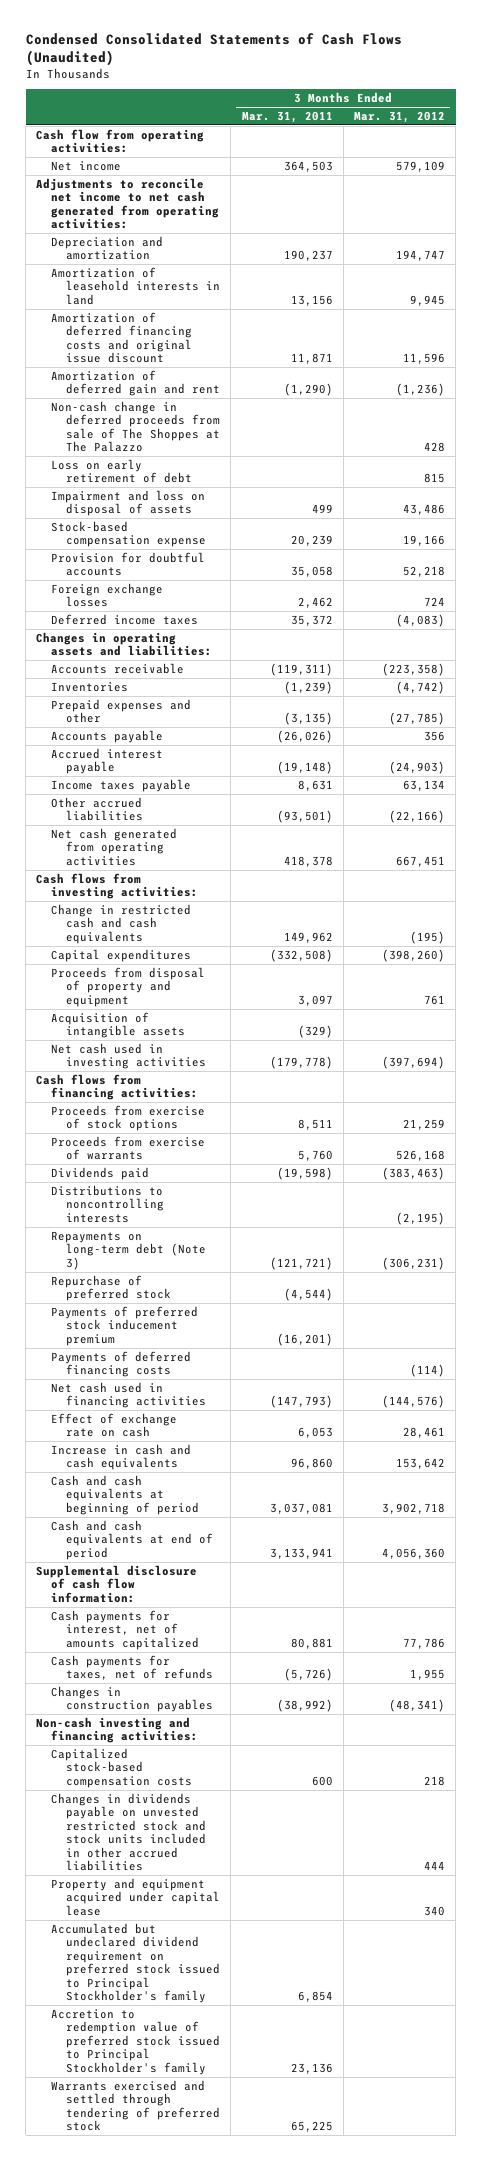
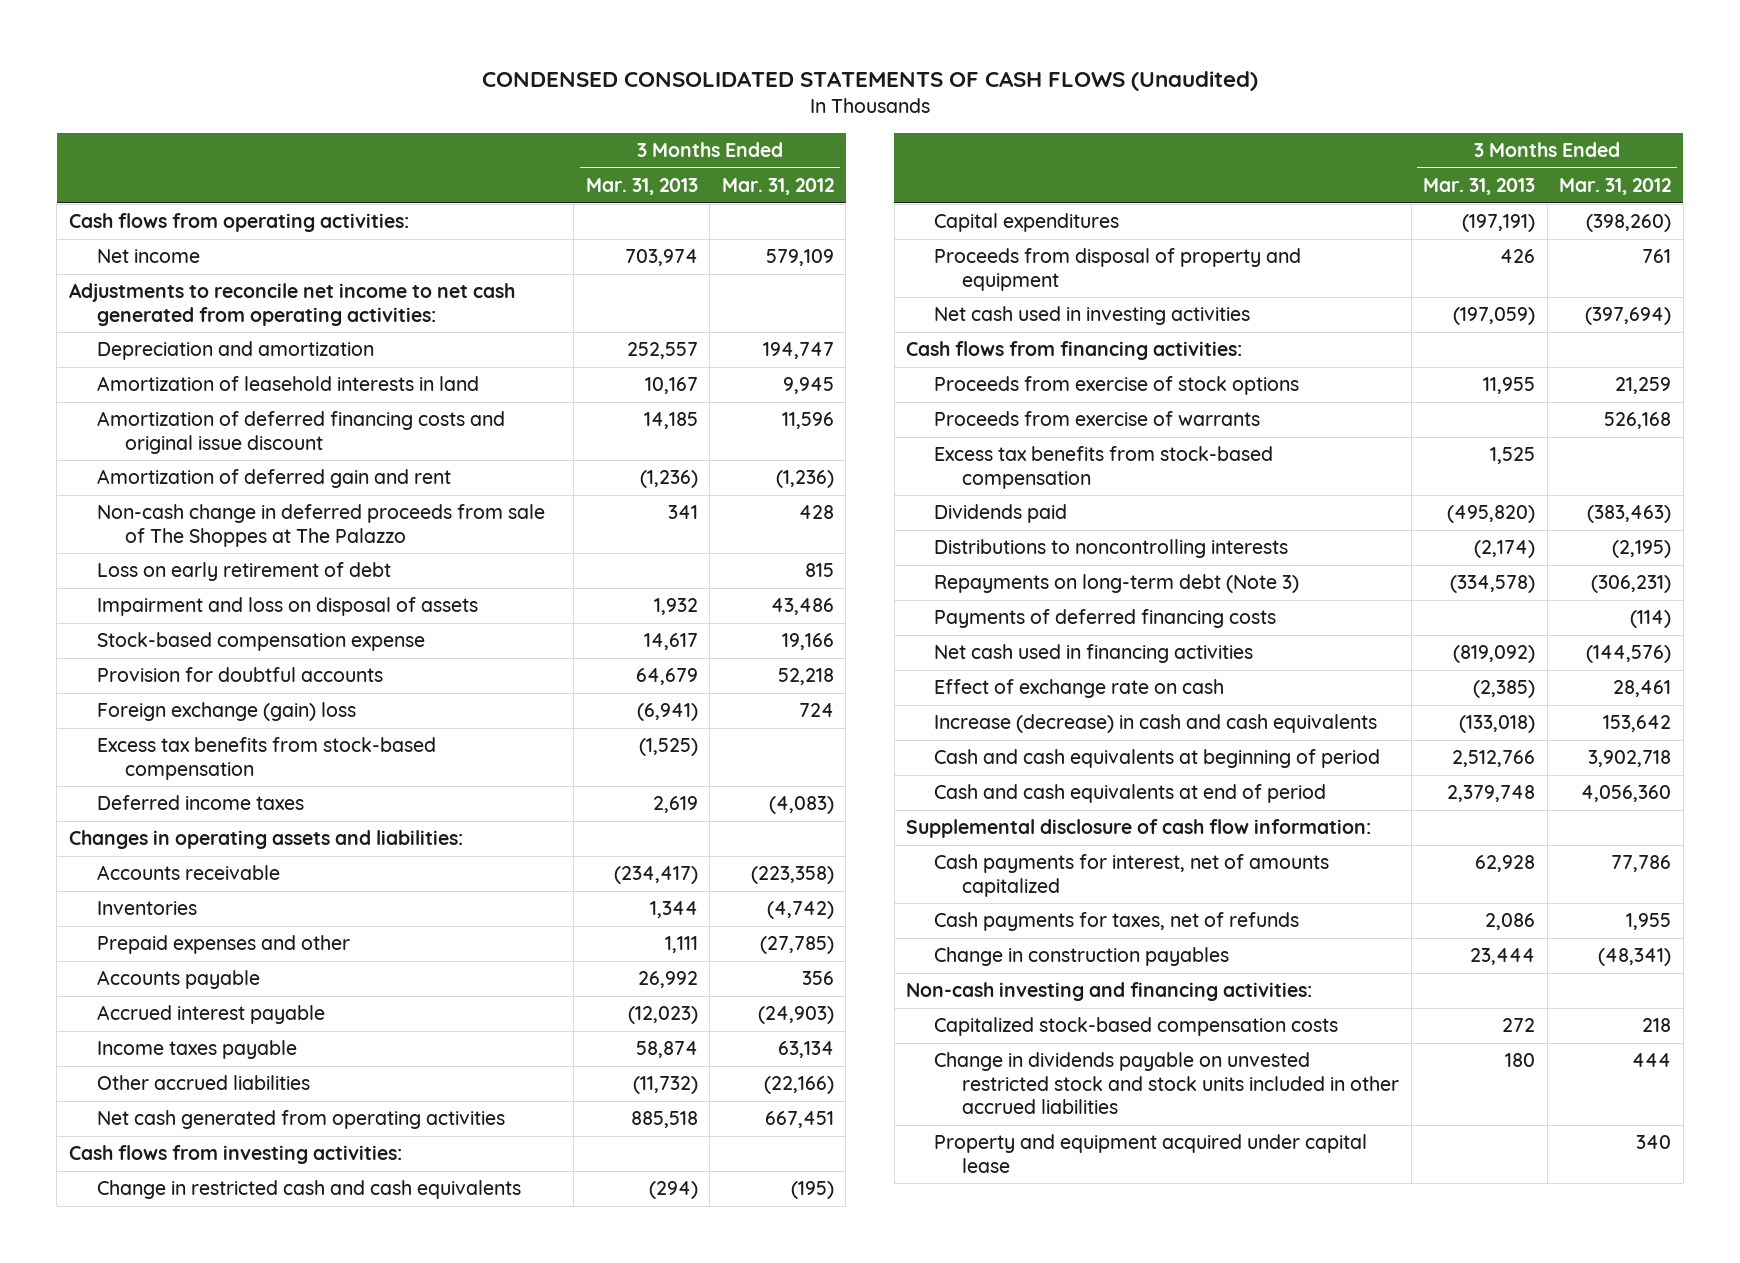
[25,32,402,66] Condensed Consolidated Statements of Cash Flows (Unaudited) -> [482,70,1259,91] CONDENSED CONSOLIDATED STATEMENTS OF CASH FLOWS (Unaudited)
[241,111,333,124] Mar. 31, 2011 -> none
none -> [585,177,698,195] Mar. 31, 2013
[36,128,205,154] Cash flow from operating activities: -> [68,213,409,233] Cash flows from operating activities:
[51,582,164,608] Foreign exchange losses -> [96,702,356,722] Foreign exchange (gain) loss
none -> [96,737,436,780] Excess tax benefits from stock-based compensation
[51,1011,186,1039] Acquisition of intangible assets -> none
none -> [934,446,1274,489] Excess tax benefits from stock-based compensation
[51,1274,172,1302] Repurchase of preferred stock -> none
[51,1305,199,1346] Payments of preferred stock inducement premium -> none
[51,1443,192,1471] Increase in cash and cash equivalents -> [934,714,1378,734] Increase (decrease) in cash and cash equivalents
[51,1685,214,1713] Changes in construction payables -> [934,947,1230,967] Change in construction payables
[51,1792,207,1872] Changes in dividends payable on unvested restricted stock and stock units included in other accrued liabilities -> [934,1052,1400,1115] Change in dividends payable on unvested restricted stock and stock units included in other accrued liabilities
[51,1922,221,2004] Accumulated but undeclared dividend requirement on preferred stock issued to Principal Stockholder's family -> none
[51,2008,221,2075] Accretion to redemption value of preferred stock issued to Principal Stockholder's family -> none
[51,2079,221,2132] Warrants exercised and settled through tendering of preferred stock -> none

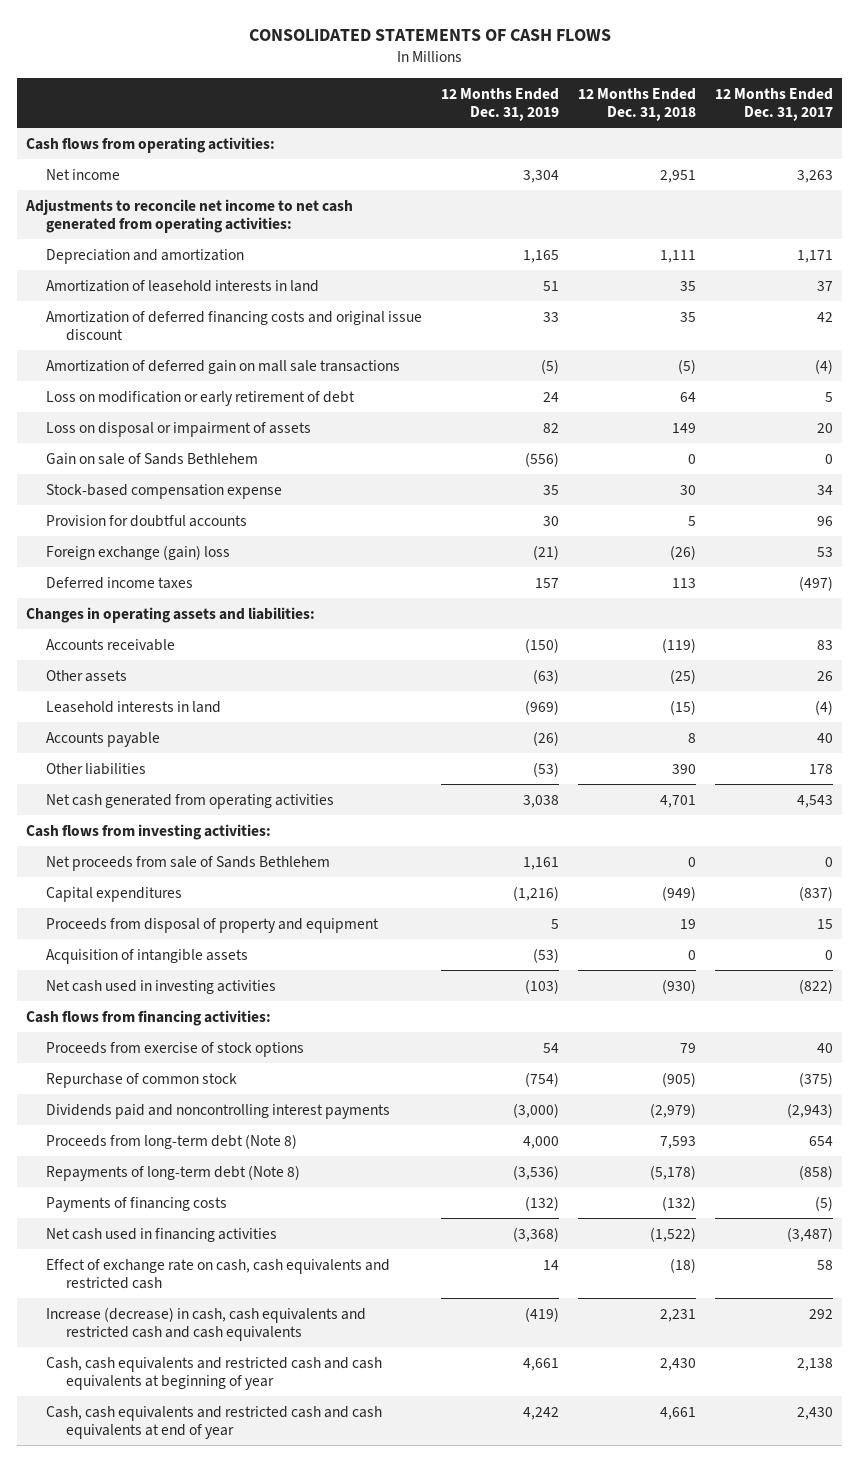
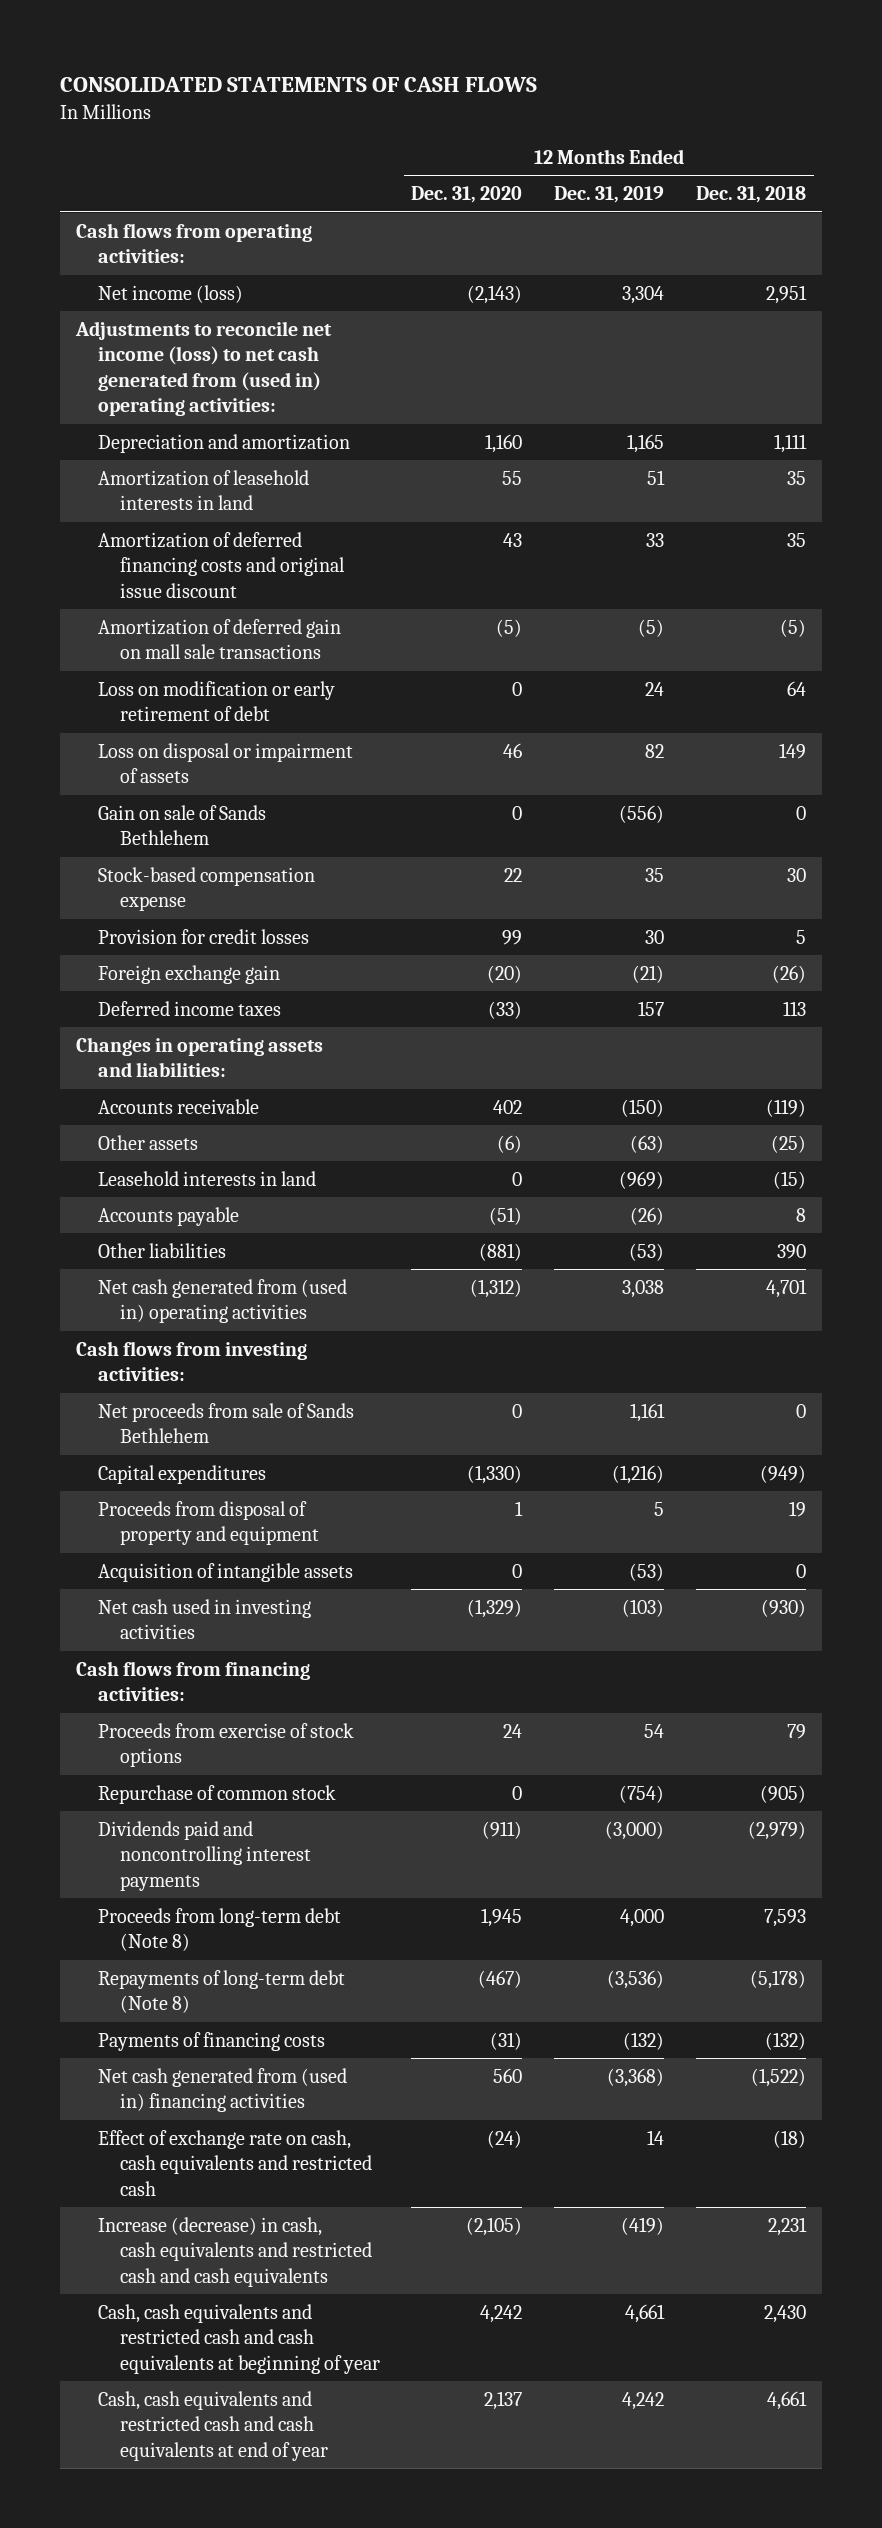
[714,87,833,122] 12 Months Ended Dec. 31, 2017 -> none
none -> [411,186,523,204] Dec. 31, 2020
[45,168,120,180] Net income -> [97,285,243,304] Net income (loss)
[25,198,354,234] Adjustments to reconcile net income to net cash generated from operating activities: -> [75,321,333,417] Adjustments to reconcile net income (loss) to net cash generated from (used in) operating activities:
[45,514,247,527] Provision for doubtful accounts -> [97,929,309,945] Provision for credit losses
[45,544,230,560] Foreign exchange (gain) loss -> [97,965,280,985] Foreign exchange gain
[45,793,334,809] Net cash generated from operating activities -> [97,1279,347,1324] Net cash generated from (used in) operating activities
[45,1227,277,1242] Net cash used in financing activities -> [97,2068,347,2113] Net cash generated from (used in) financing activities

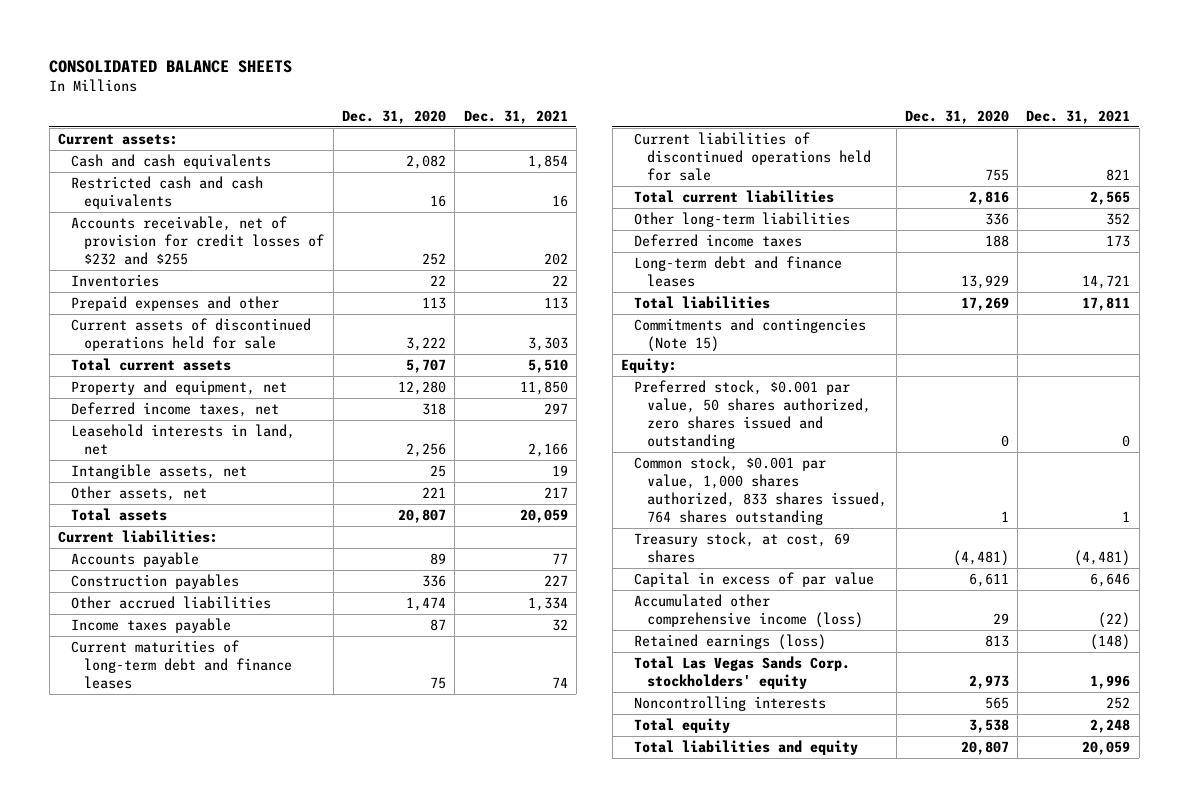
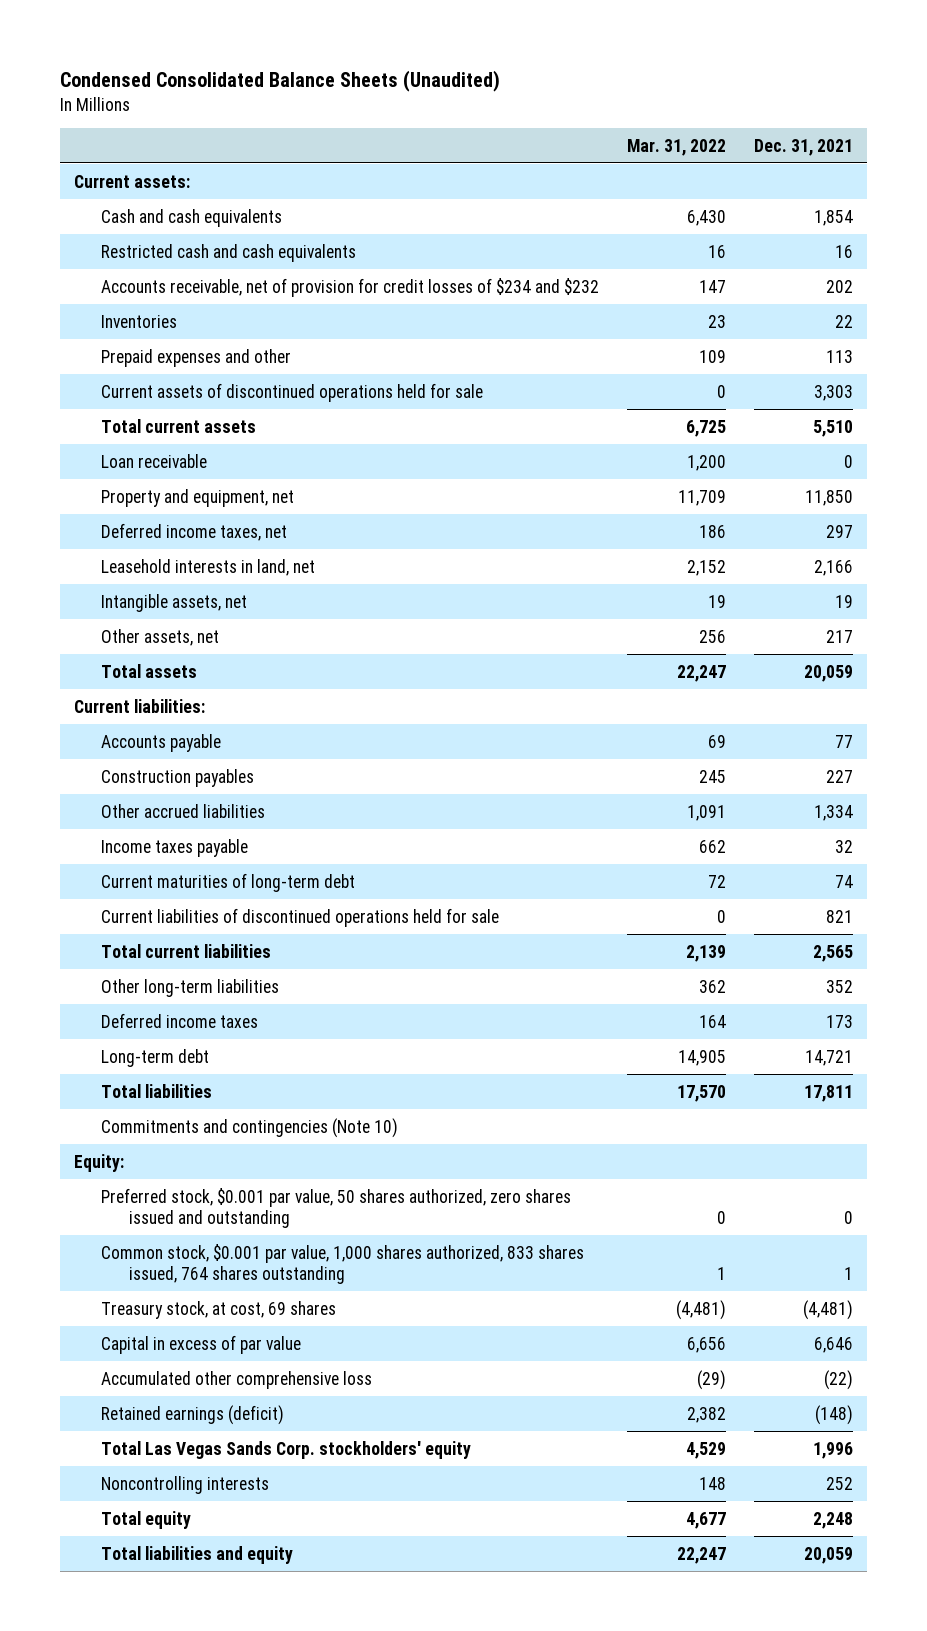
[49,59,293,73] CONSOLIDATED BALANCE SHEETS -> [59,69,500,92] Condensed Consolidated Balance Sheets (Unaudited)
[342,110,447,125] Dec. 31, 2020 -> none
none -> [627,138,727,156] Mar. 31, 2022
[71,215,325,265] Accounts receivable, net of provision for credit losses of $232 and $255 -> [101,277,600,297] Accounts receivable, net of provision for credit losses of $234 and $232
none -> [101,453,208,468] Loan receivable
[71,639,293,689] Current maturities of long-term debt and finance leases -> [101,872,356,892] Current maturities of long-term debt
[634,255,843,287] Long-term debt and finance leases -> [101,1048,210,1067] Long-term debt
[634,317,867,352] Commitments and contingencies (Note 15) -> [101,1117,399,1138] Commitments and contingencies (Note 10)
[634,593,864,628] Accumulated other comprehensive income (loss) -> [101,1370,373,1389] Accumulated other comprehensive loss
[634,633,827,650] Retained earnings (loss) -> [101,1404,285,1425] Retained earnings (deficit)

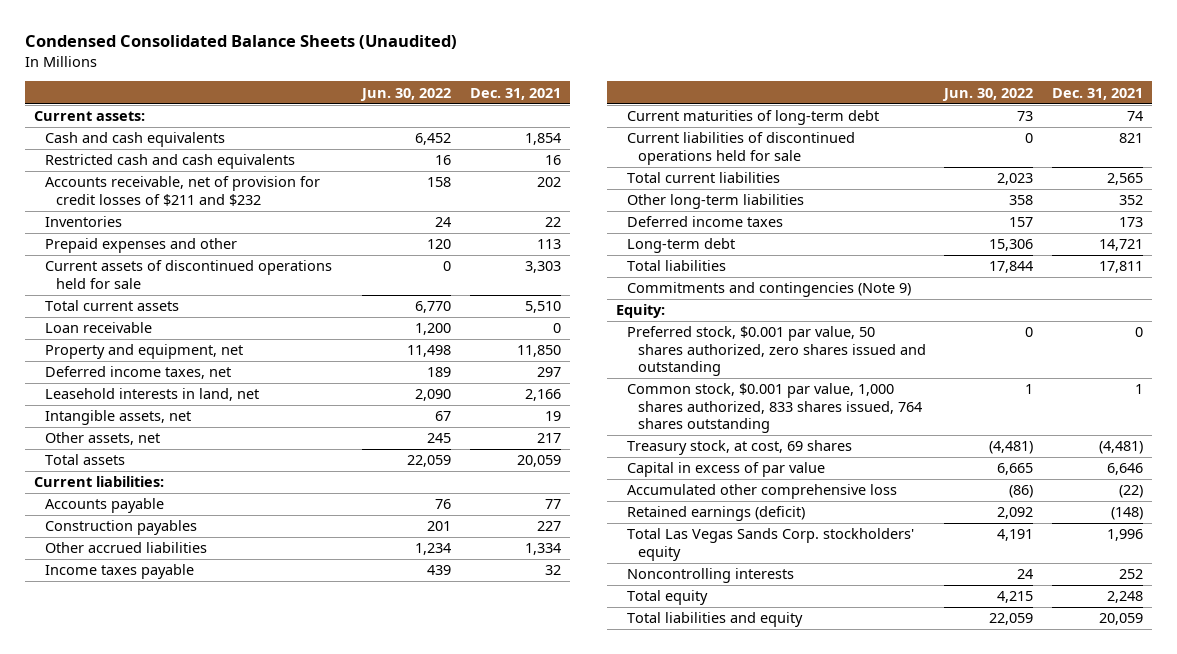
[627,138,727,156] Mar. 31, 2022 -> none
none -> [360,87,452,101] Jun. 30, 2022
[101,277,600,297] Accounts receivable, net of provision for credit losses of $234 and $232 -> [44,176,320,206] Accounts receivable, net of provision for credit losses of $211 and $232
[101,1117,399,1138] Commitments and contingencies (Note 10) -> [626,282,911,298] Commitments and contingencies (Note 9)

